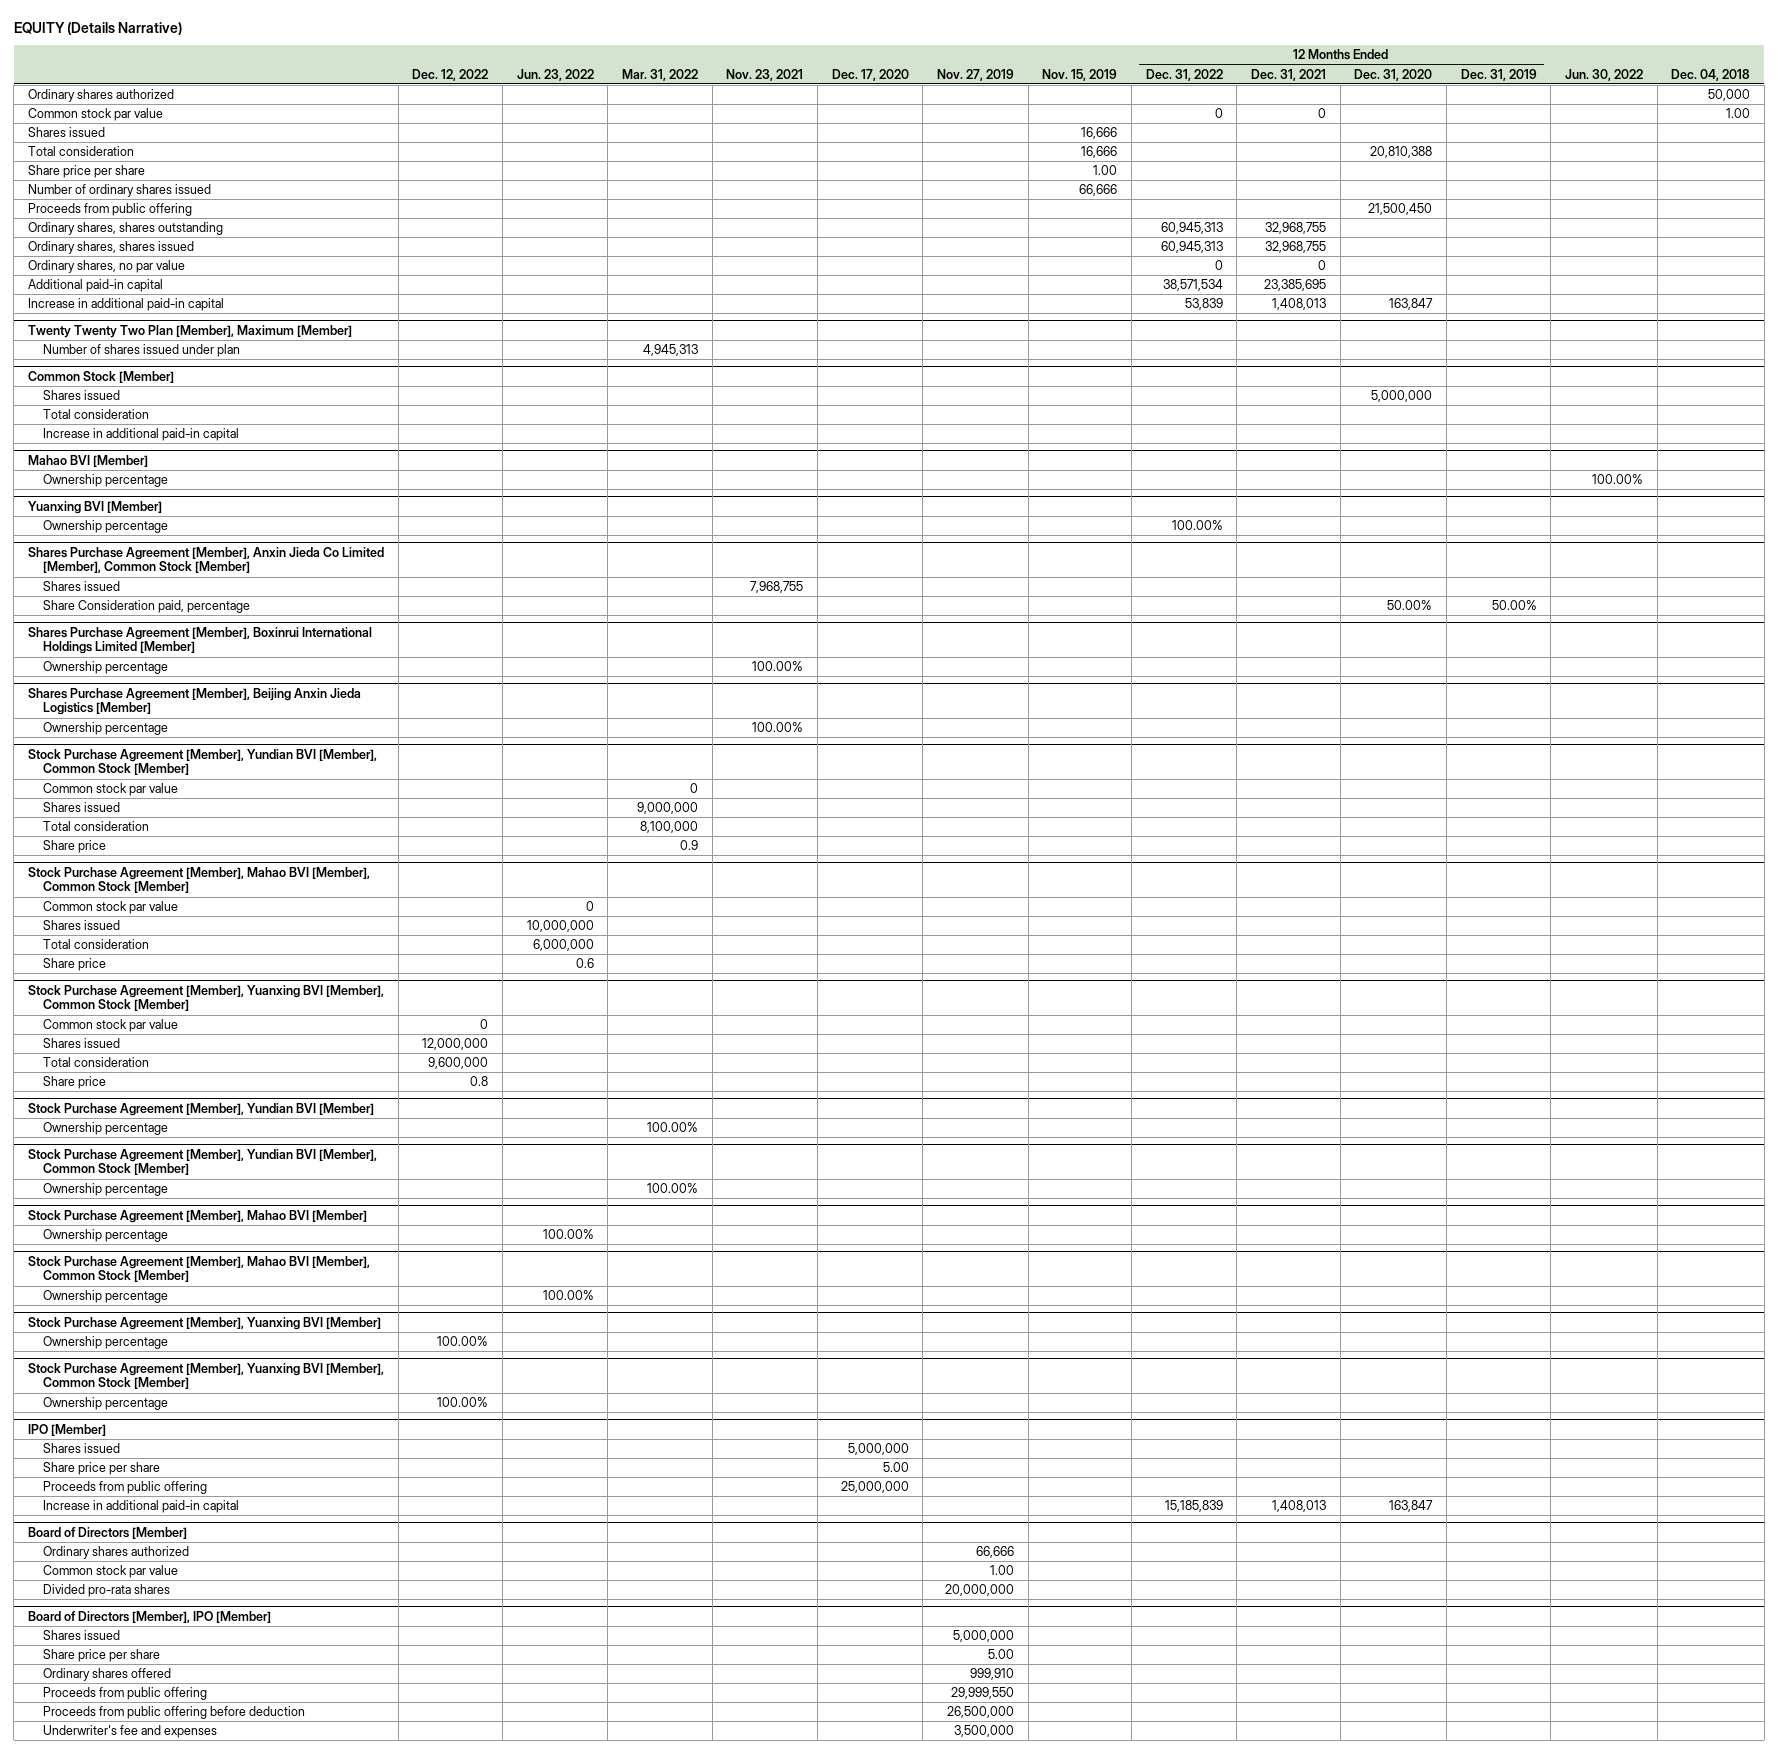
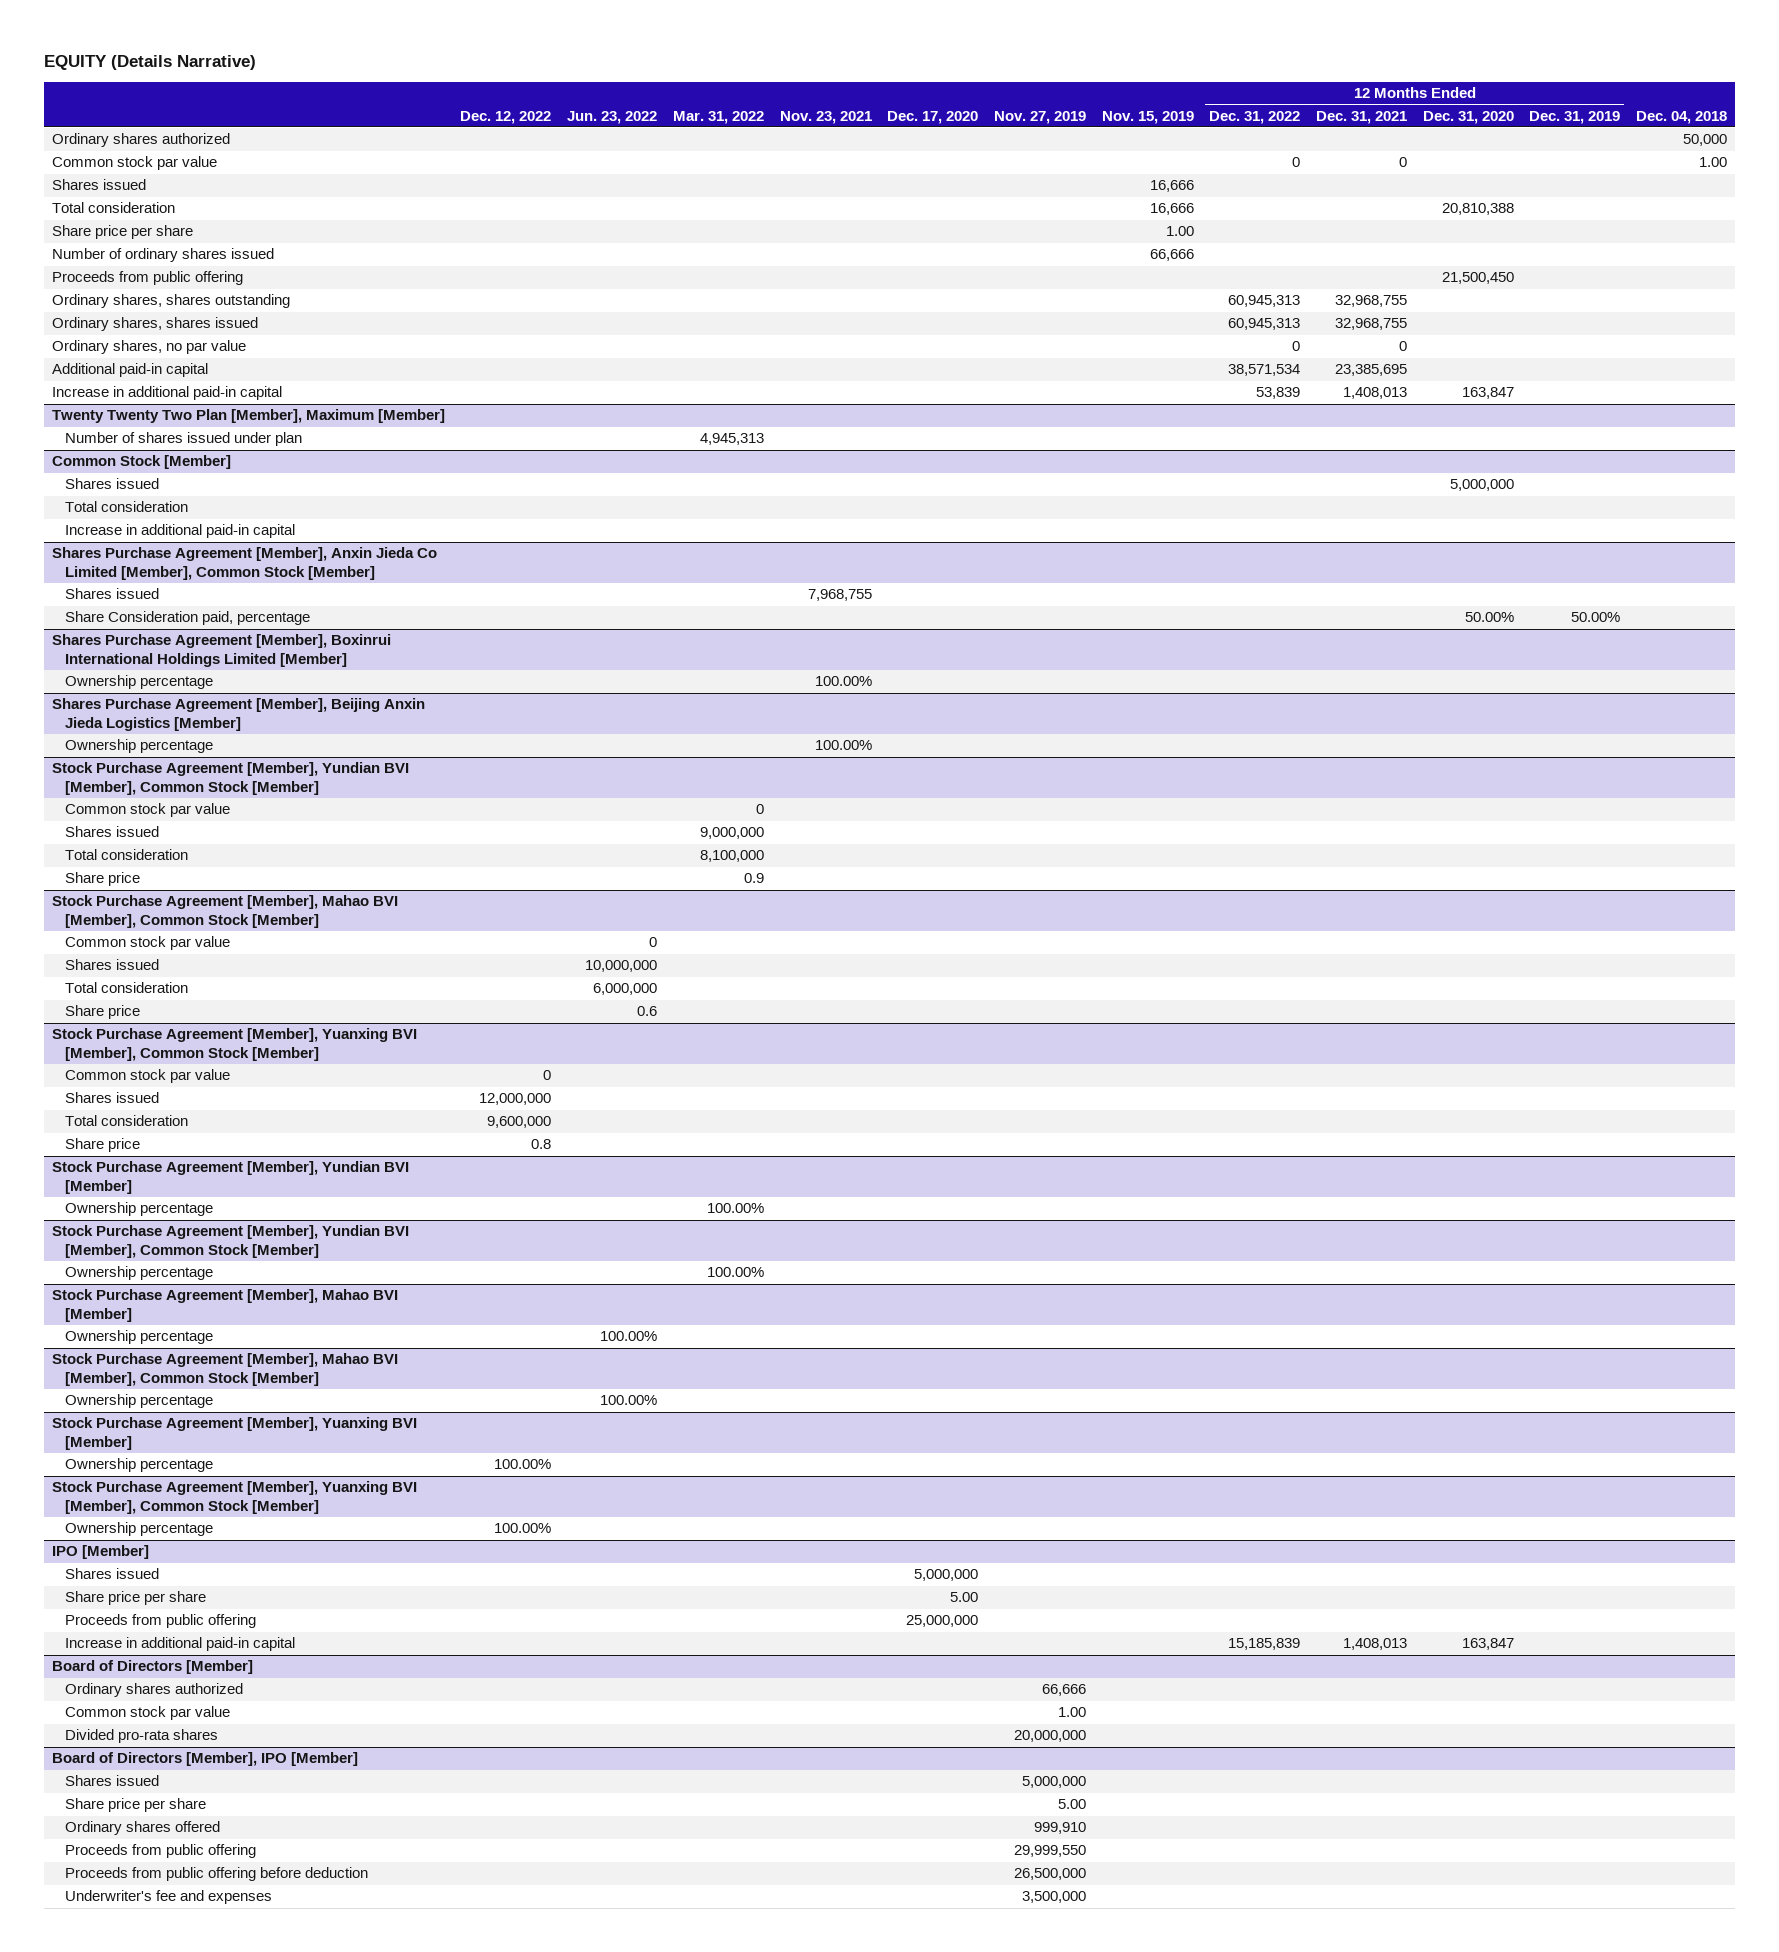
[1564,68,1643,81] Jun. 30, 2022 -> none
[28,454,149,467] Mahao BVI [Member] -> none
[42,474,168,488] Ownership percentage -> none
[28,500,163,514] Yuanxing BVI [Member] -> none
[42,520,168,534] Ownership percentage -> none

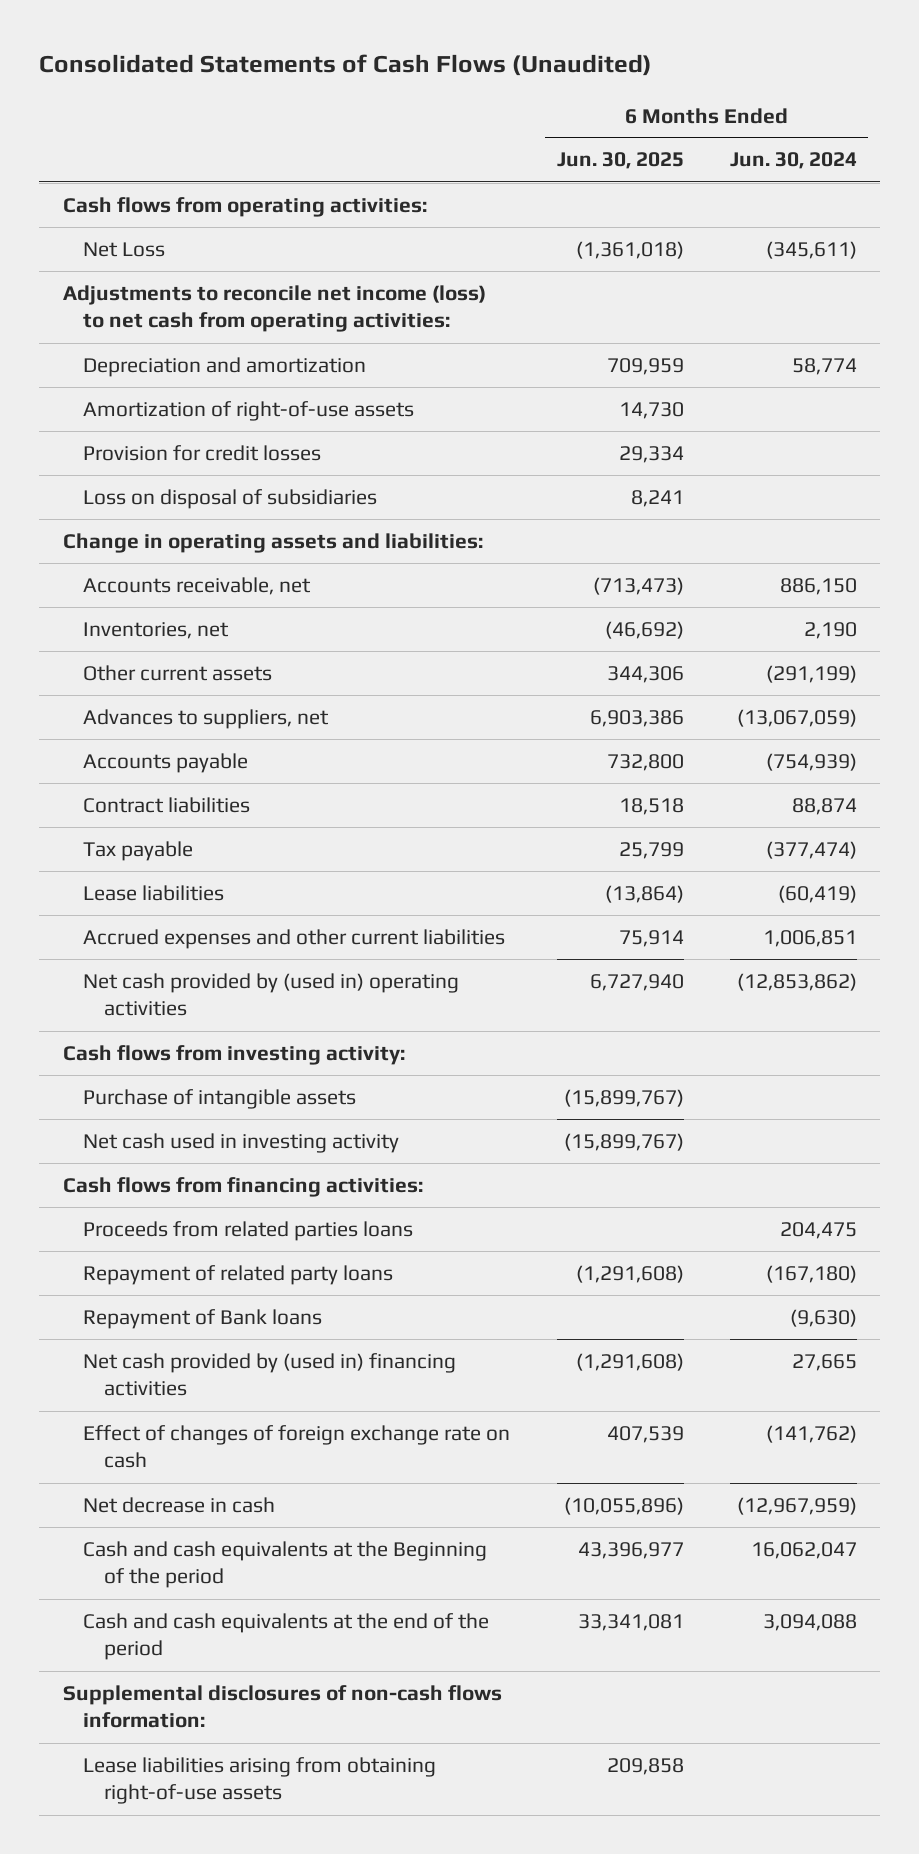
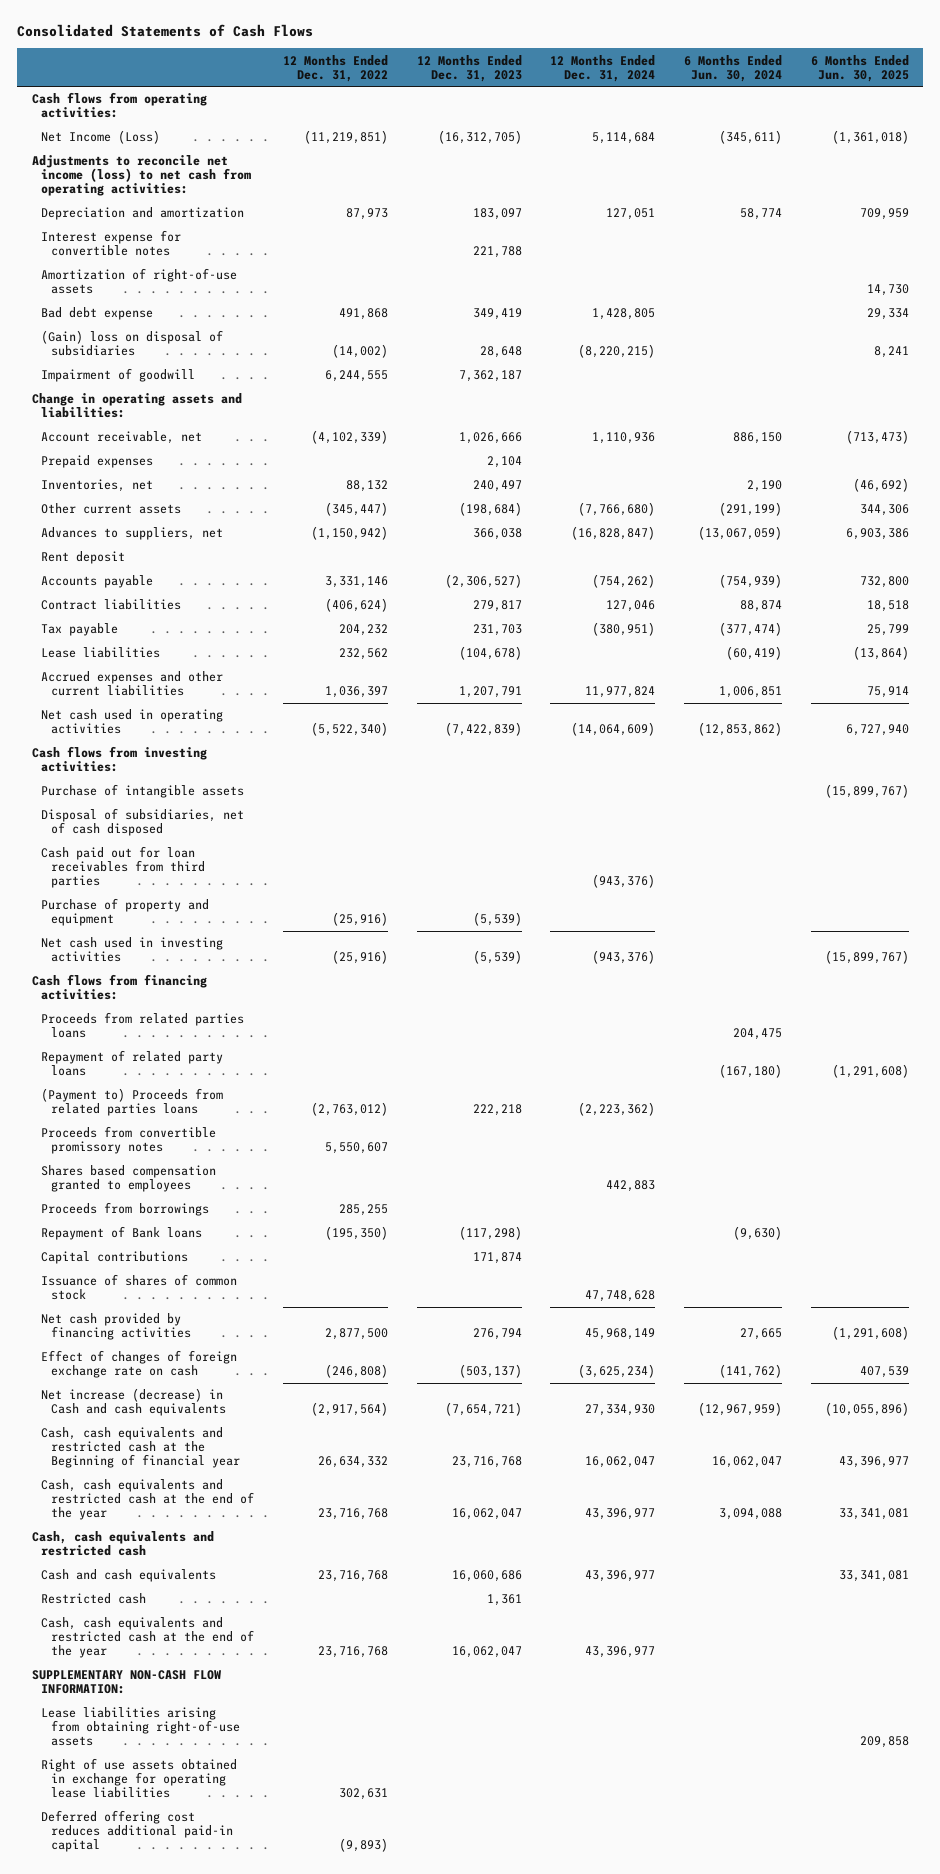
[39,54,653,77] Consolidated Statements of Cash Flows (Unaudited) -> [17,24,314,38] Consolidated Statements of Cash Flows
none -> [282,54,388,82] 12 Months Ended Dec. 31, 2022
none -> [416,54,522,82] 12 Months Ended Dec. 31, 2023
none -> [550,54,656,82] 12 Months Ended Dec. 31, 2024
[83,241,166,257] Net Loss -> [41,130,161,145] Net Income (Loss)
none -> [41,230,182,257] Interest expense for convertible notes
[83,444,322,461] Provision for credit losses -> [41,307,154,321] Bad debt expense
[83,488,378,509] Loss on disposal of subsidiaries -> [41,330,224,357] (Gain) loss on disposal of subsidiaries
none -> [41,368,196,383] Impairment of goodwill
[83,576,312,595] Accounts receivable, net -> [41,431,203,445] Account receivable, net
none -> [41,455,154,469] Prepaid expenses
none -> [41,551,126,565] Rent deposit
[83,972,460,1017] Net cash provided by (used in) operating activities -> [41,709,224,735] Net cash used in operating activities
[62,1044,405,1065] Cash flows from investing activity: -> [31,746,207,773] Cash flows from investing activities:
none -> [41,808,245,837] Disposal of subsidiaries, net of cash disposed
none -> [41,846,206,889] Cash paid out for loan receivables from third parties
none -> [41,898,210,927] Purchase of property and equipment
[83,1132,400,1153] Net cash used in investing activity -> [41,937,224,963] Net cash used in investing activities
none -> [41,1088,224,1117] (Payment to) Proceeds from related parties loans
none -> [41,1126,217,1155] Proceeds from convertible promissory notes
none -> [41,1165,217,1193] Shares based compensation granted to employees
none -> [41,1202,210,1217] Proceeds from borrowings
none -> [41,1251,189,1265] Capital contributions
none -> [41,1274,238,1301] Issuance of shares of common stock
[83,1352,457,1397] Net cash provided by (used in) financing activities -> [41,1313,192,1341] Net cash provided by financing activities
[83,1496,276,1513] Net decrease in cash -> [41,1388,227,1417] Net increase (decrease) in Cash and cash equivalents
[83,1540,488,1589] Cash and cash equivalents at the Beginning of the period -> [41,1427,241,1469] Cash, cash equivalents and restricted cash at the Beginning of financial year
[83,1612,490,1661] Cash and cash equivalents at the end of the period -> [41,1479,255,1521] Cash, cash equivalents and restricted cash at the end of the year
none -> [31,1531,214,1557] Cash, cash equivalents and restricted cash
none -> [41,1569,217,1583] Cash and cash equivalents
none -> [41,1593,147,1605] Restricted cash
none -> [41,1617,255,1659] Cash, cash equivalents and restricted cash at the end of the year
[62,1684,502,1729] Supplemental disclosures of non-cash flows information: -> [31,1670,221,1695] SUPPLEMENTARY NON-CASH FLOW INFORMATION:
none -> [41,1758,238,1799] Right of use assets obtained in exchange for operating lease liabilities
none -> [41,1810,234,1853] Deferred offering cost reduces additional paid-in capital

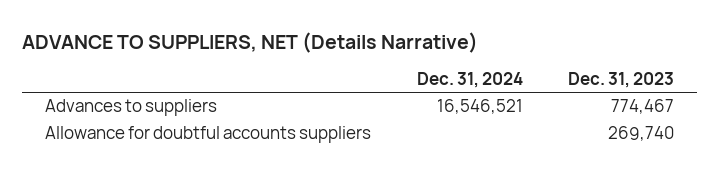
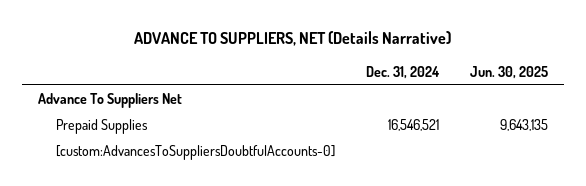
[568,72,675,89] Dec. 31, 2023 -> none
none -> [470,65,549,79] Jun. 30, 2025
none -> [37,93,182,109] Advance To Suppliers Net
[45,99,218,117] Advances to suppliers -> [56,119,149,135] Prepaid Supplies
[45,126,372,144] Allowance for doubtful accounts suppliers -> [56,145,336,161] [custom:AdvancesToSuppliersDoubtfulAccounts-0]

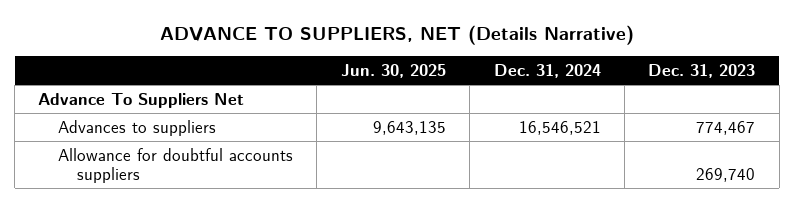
none -> [648,63,756,78] Dec. 31, 2023
[56,119,149,135] Prepaid Supplies -> [57,119,216,136] Advances to suppliers
[56,145,336,161] [custom:AdvancesToSuppliersDoubtfulAccounts-0] -> [57,147,293,183] Allowance for doubtful accounts suppliers

